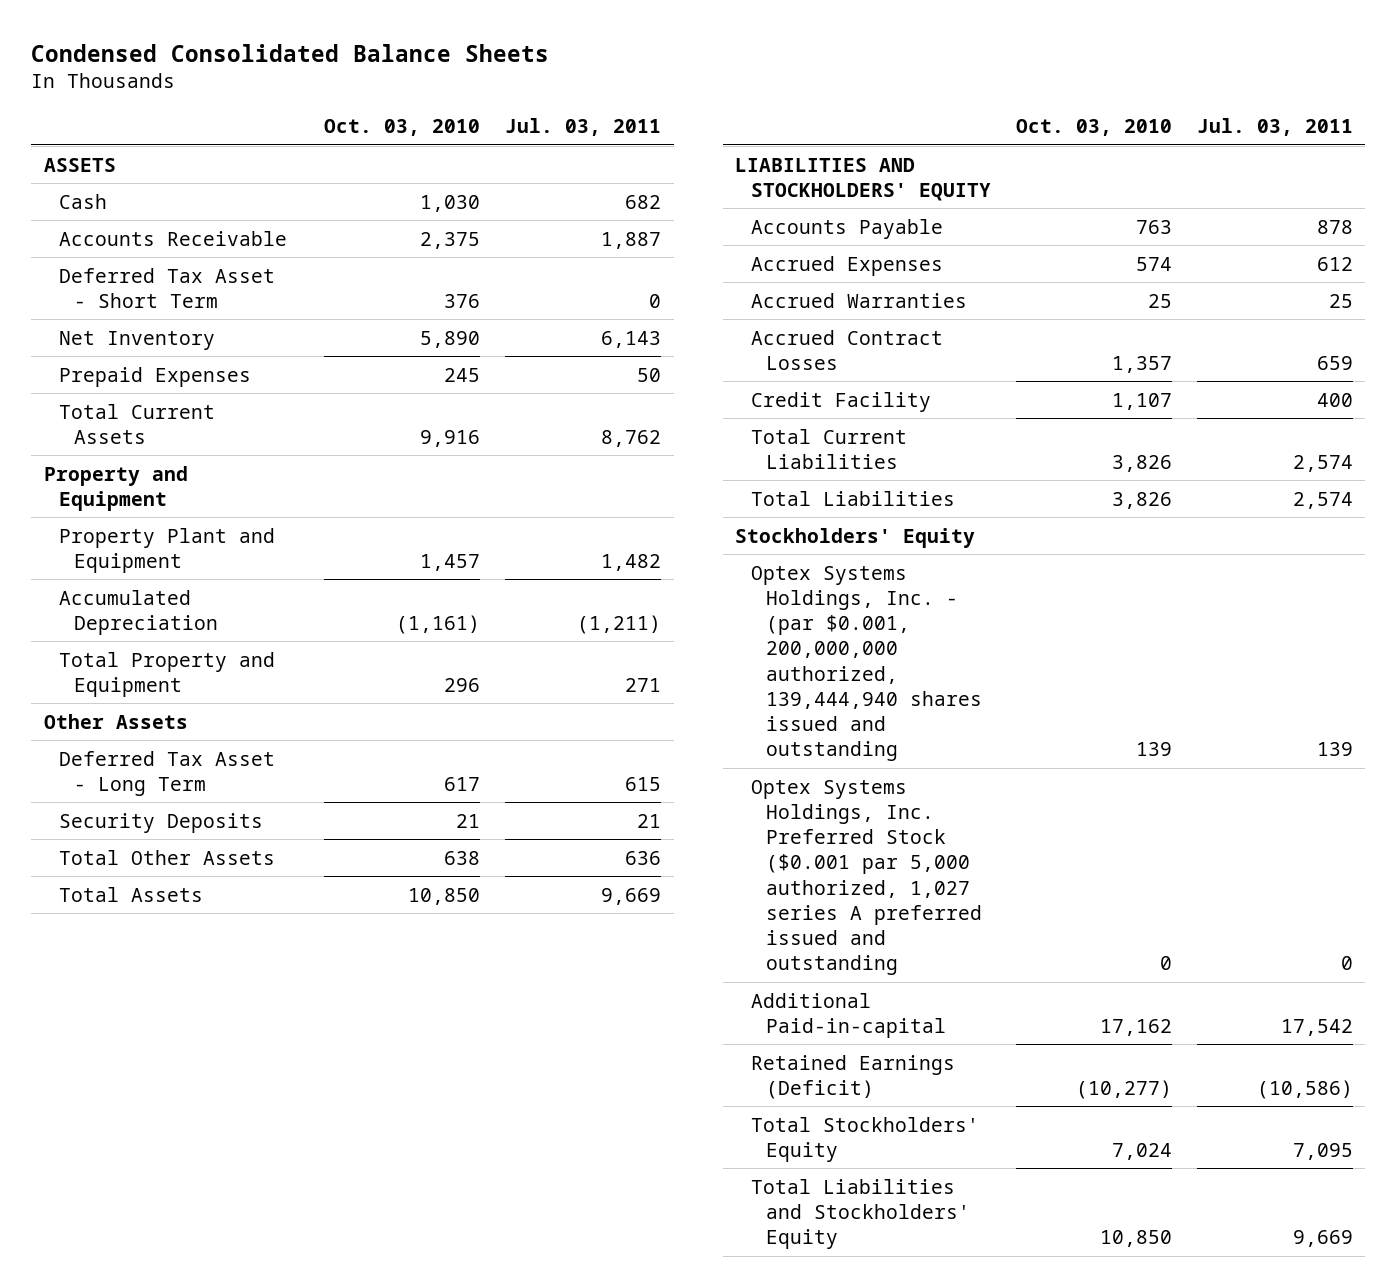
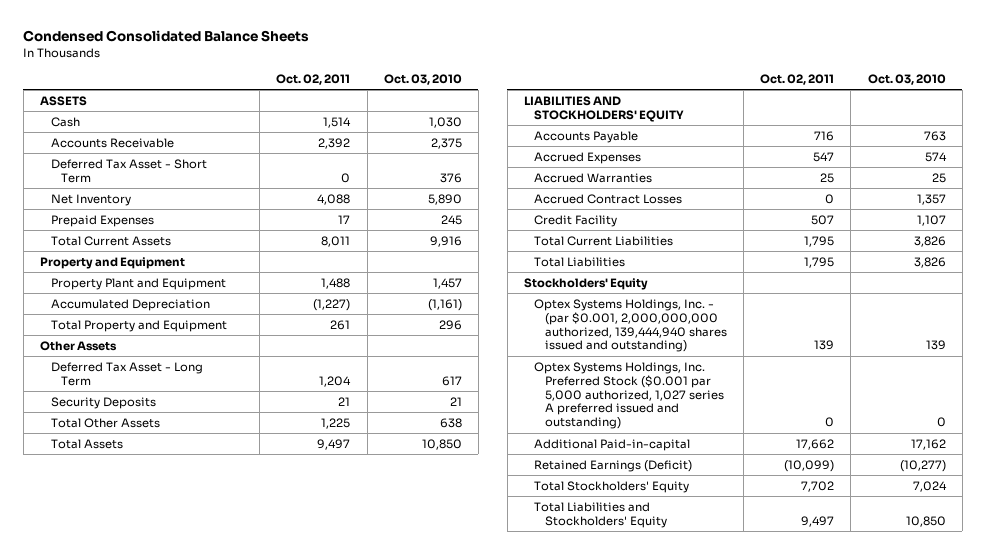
[505,118,662,137] Jul. 03, 2011 -> none
none -> [276,74,351,86] Oct. 02, 2011
[750,565,982,762] Optex Systems Holdings, Inc. - (par $0.001, 200,000,000 authorized, 139,444,940 shares issued and outstanding -> [534,298,727,353] Optex Systems Holdings, Inc. - (par $0.001, 2,000,000,000 authorized, 139,444,940 shares issued and outstanding)
[750,779,982,976] Optex Systems Holdings, Inc. Preferred Stock ($0.001 par 5,000 authorized, 1,027 series A preferred issued and outstanding -> [534,361,724,430] Optex Systems Holdings, Inc. Preferred Stock ($0.001 par 5,000 authorized, 1,027 series A preferred issued and outstanding)

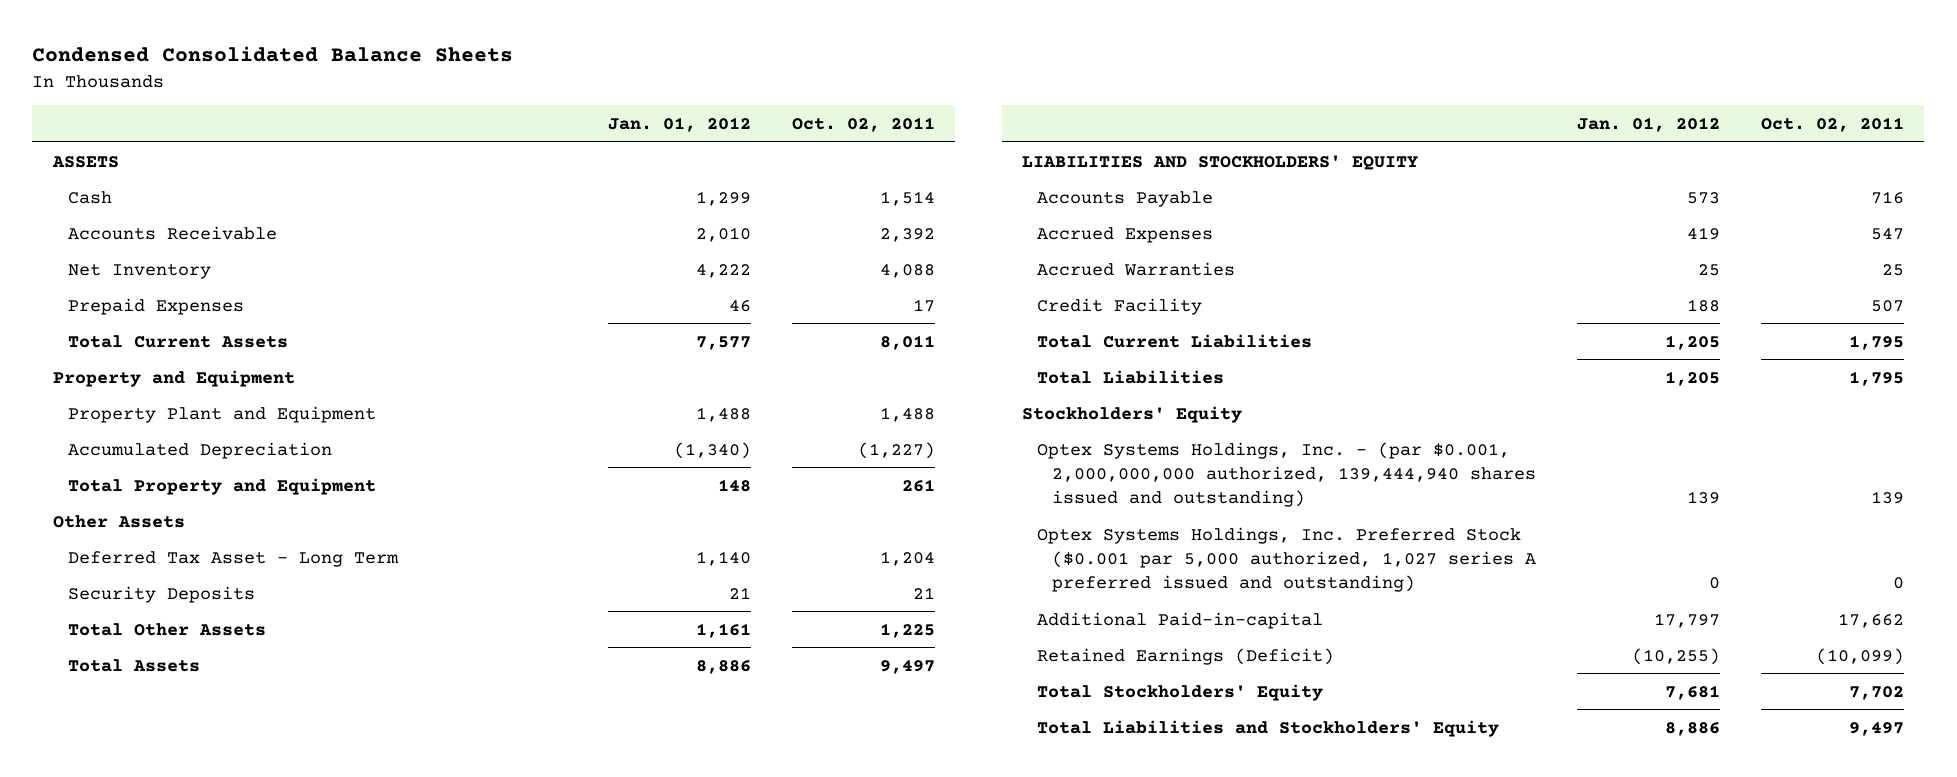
[383,74,462,86] Oct. 03, 2010 -> none
none -> [607,116,751,132] Jan. 01, 2012
[50,158,207,183] Deferred Tax Asset - Short Term -> none
[534,193,683,204] Accrued Contract Losses -> none

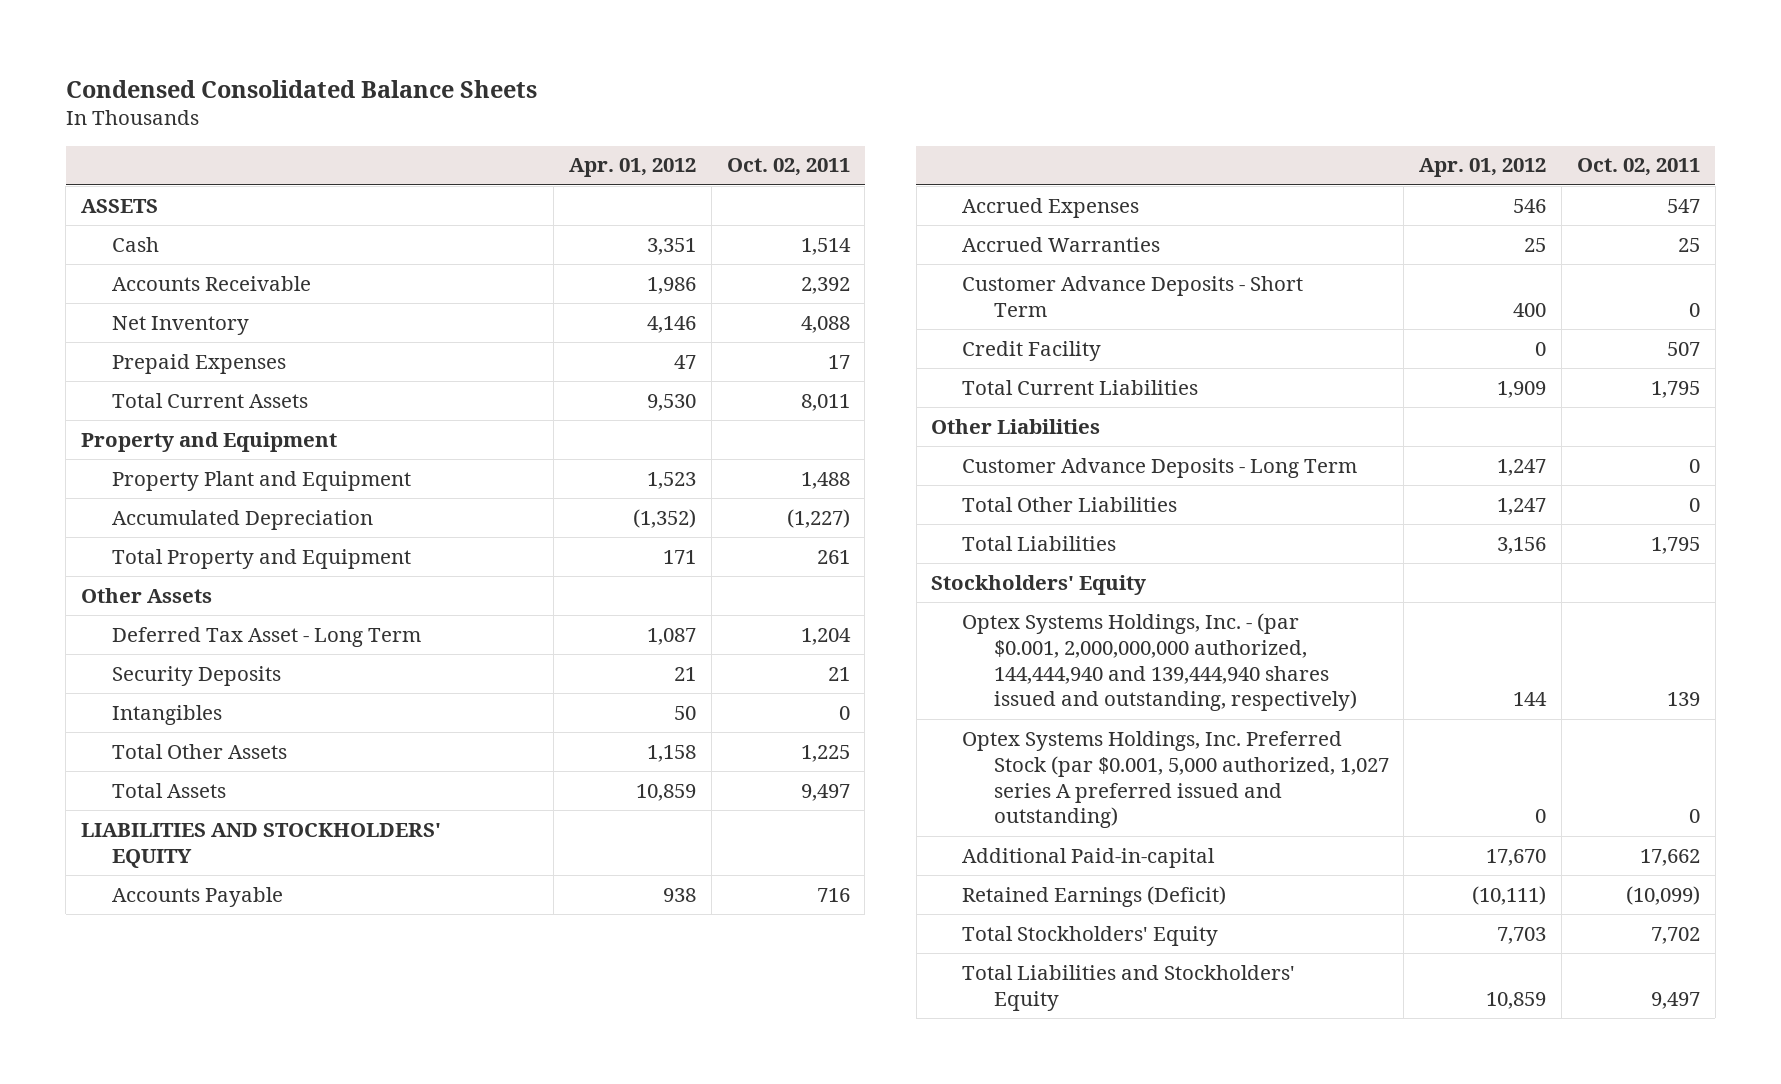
[607,116,751,132] Jan. 01, 2012 -> none
none -> [569,158,697,178] Apr. 01, 2012
none -> [112,704,223,725] Intangibles
none -> [962,275,1304,317] Customer Advance Deposits - Short Term
none -> [931,418,1101,434] Other Liabilities
none -> [962,457,1358,478] Customer Advance Deposits - Long Term
none -> [962,496,1178,512] Total Other Liabilities
[1037,441,1537,507] Optex Systems Holdings, Inc. - (par $0.001, 2,000,000,000 authorized, 139,444,940 shares issued and outstanding) -> [962,612,1357,712] Optex Systems Holdings, Inc. - (par $0.001, 2,000,000,000 authorized, 144,444,940 and 139,444,940 shares issued and outstanding, respectively)
[1037,526,1537,592] Optex Systems Holdings, Inc. Preferred Stock ($0.001 par 5,000 authorized, 1,027 series A preferred issued and outstanding) -> [962,730,1389,829] Optex Systems Holdings, Inc. Preferred Stock (par $0.001, 5,000 authorized, 1,027 series A preferred issued and outstanding)

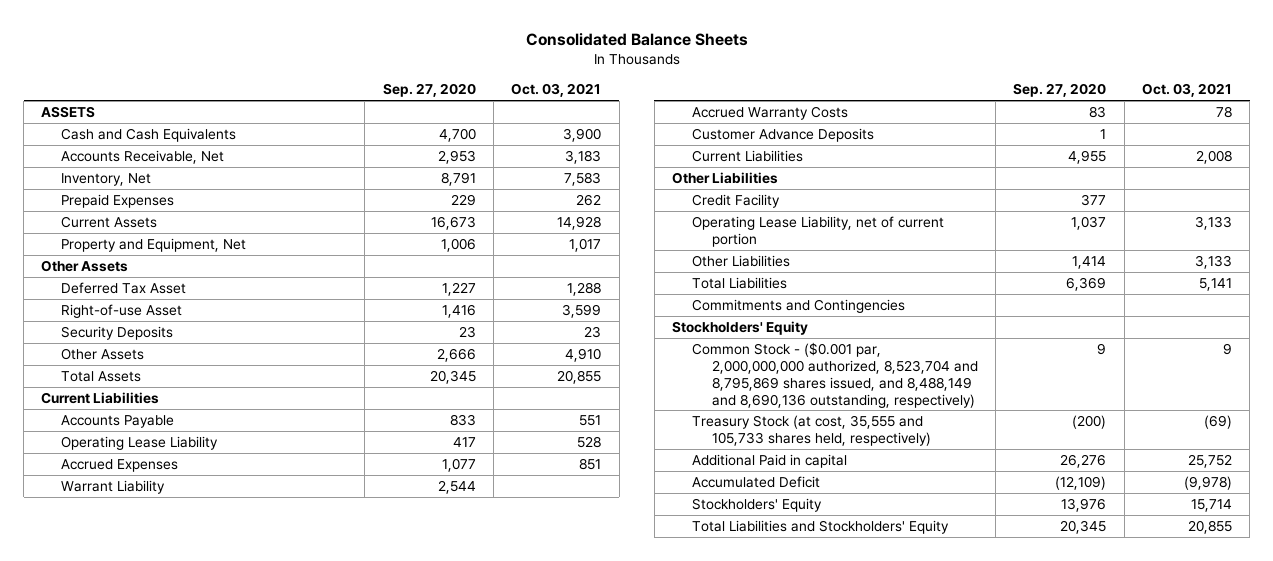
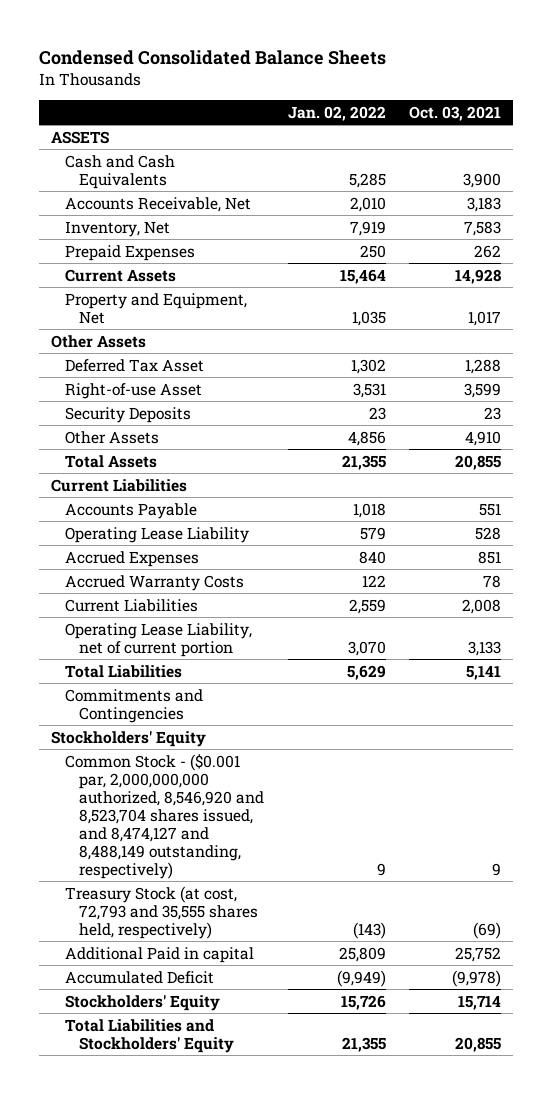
[525,33,748,47] Consolidated Balance Sheets -> [39,49,387,65] Condensed Consolidated Balance Sheets
[382,83,476,98] Sep. 27, 2020 -> none
none -> [287,105,386,121] Jan. 02, 2022
[61,479,166,494] Warrant Liability -> none
[691,127,874,142] Customer Advance Deposits -> none
[672,171,779,184] Other Liabilities -> none
[691,193,780,208] Credit Facility -> none
[691,254,790,267] Other Liabilities -> none
[691,341,978,408] Common Stock - ($0.001 par, 2,000,000,000 authorized, 8,523,704 and 8,795,869 shares issued, and 8,488,149 and 8,690,136 outstanding, respectively) -> [65,753,265,879] Common Stock - ($0.001 par, 2,000,000,000 authorized, 8,546,920 and 8,523,704 shares issued, and 8,474,127 and 8,488,149 outstanding, respectively)
[691,414,931,446] Treasury Stock (at cost, 35,555 and 105,733 shares held, respectively) -> [65,885,259,939] Treasury Stock (at cost, 72,793 and 35,555 shares held, respectively)

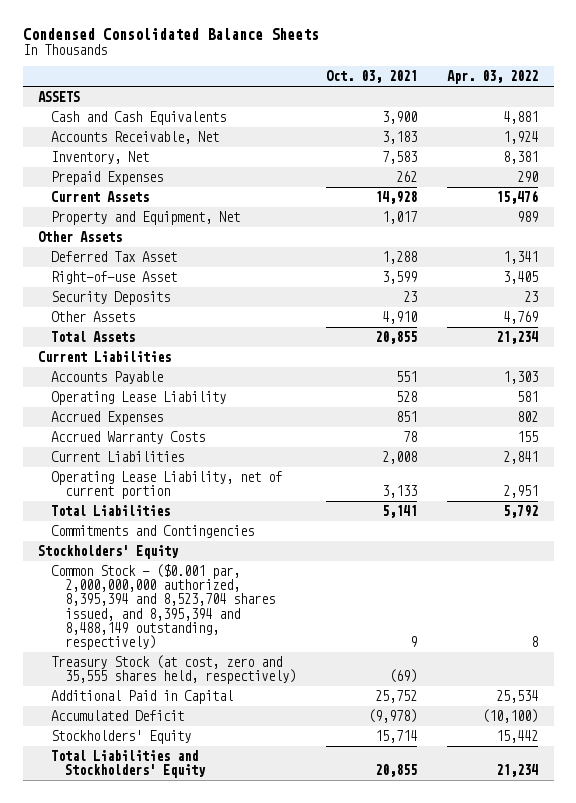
[287,105,386,121] Jan. 02, 2022 -> none
none -> [447,70,539,85] Apr. 03, 2022
[65,753,265,879] Common Stock - ($0.001 par, 2,000,000,000 authorized, 8,546,920 and 8,523,704 shares issued, and 8,474,127 and 8,488,149 outstanding, respectively) -> [51,564,275,650] Common Stock - ($0.001 par, 2,000,000,000 authorized, 8,395,394 and 8,523,704 shares issued, and 8,395,394 and 8,488,149 outstanding, respectively)
[65,885,259,939] Treasury Stock (at cost, 72,793 and 35,555 shares held, respectively) -> [51,655,296,685] Treasury Stock (at cost, zero and 35,555 shares held, respectively)
[65,946,255,963] Additional Paid in capital -> [51,690,234,705] Additional Paid in Capital

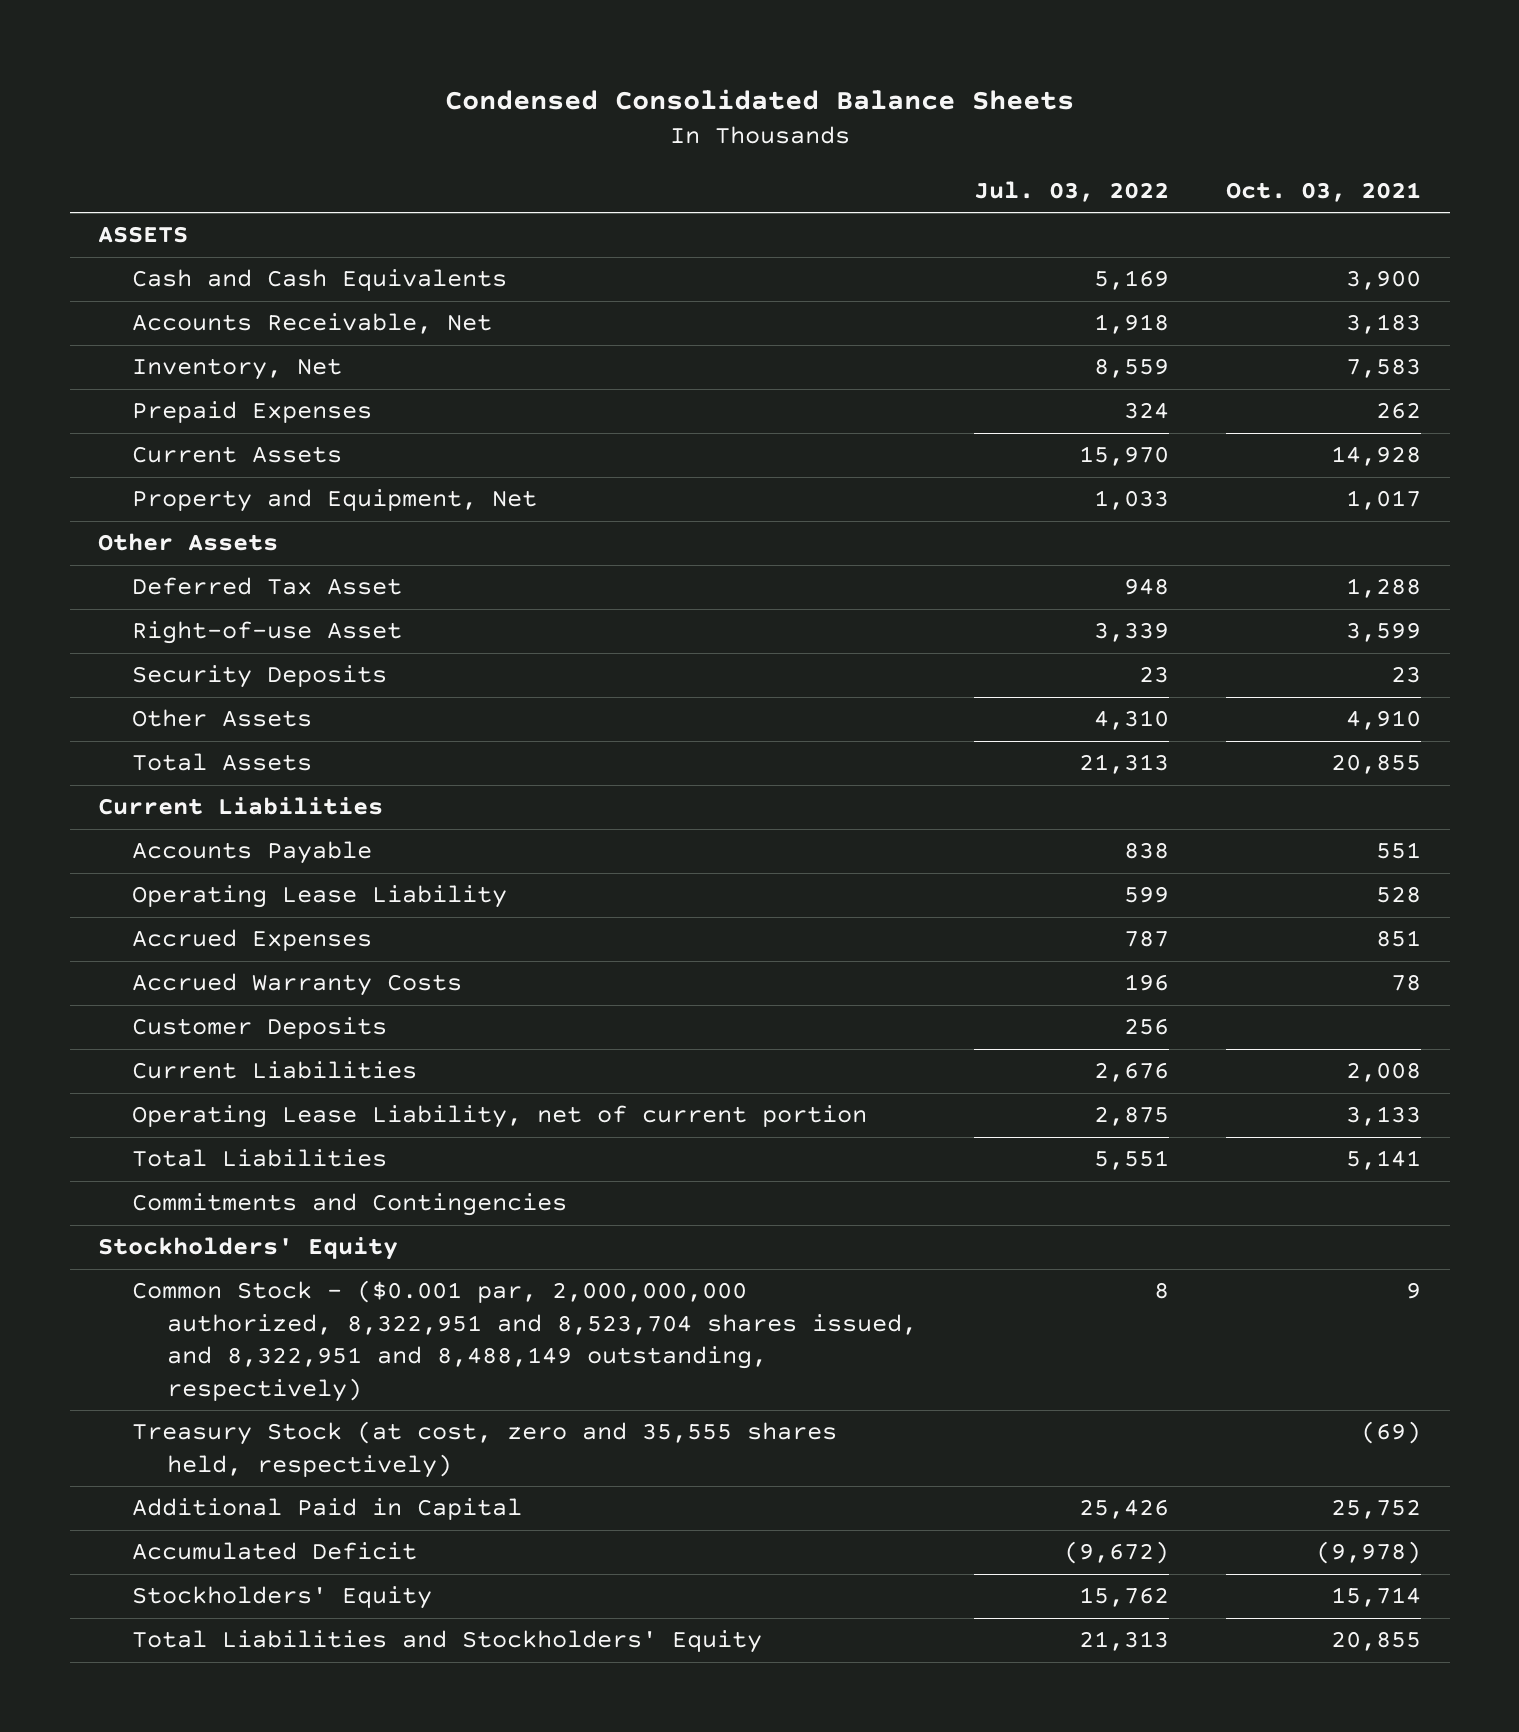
[447,70,539,85] Apr. 03, 2022 -> none
none -> [974,180,1170,202] Jul. 03, 2022
none -> [132,1017,388,1040] Customer Deposits
[51,564,275,650] Common Stock - ($0.001 par, 2,000,000,000 authorized, 8,395,394 and 8,523,704 shares issued, and 8,395,394 and 8,488,149 outstanding, respectively) -> [132,1280,917,1402] Common Stock - ($0.001 par, 2,000,000,000 authorized, 8,322,951 and 8,523,704 shares issued, and 8,322,951 and 8,488,149 outstanding, respectively)

